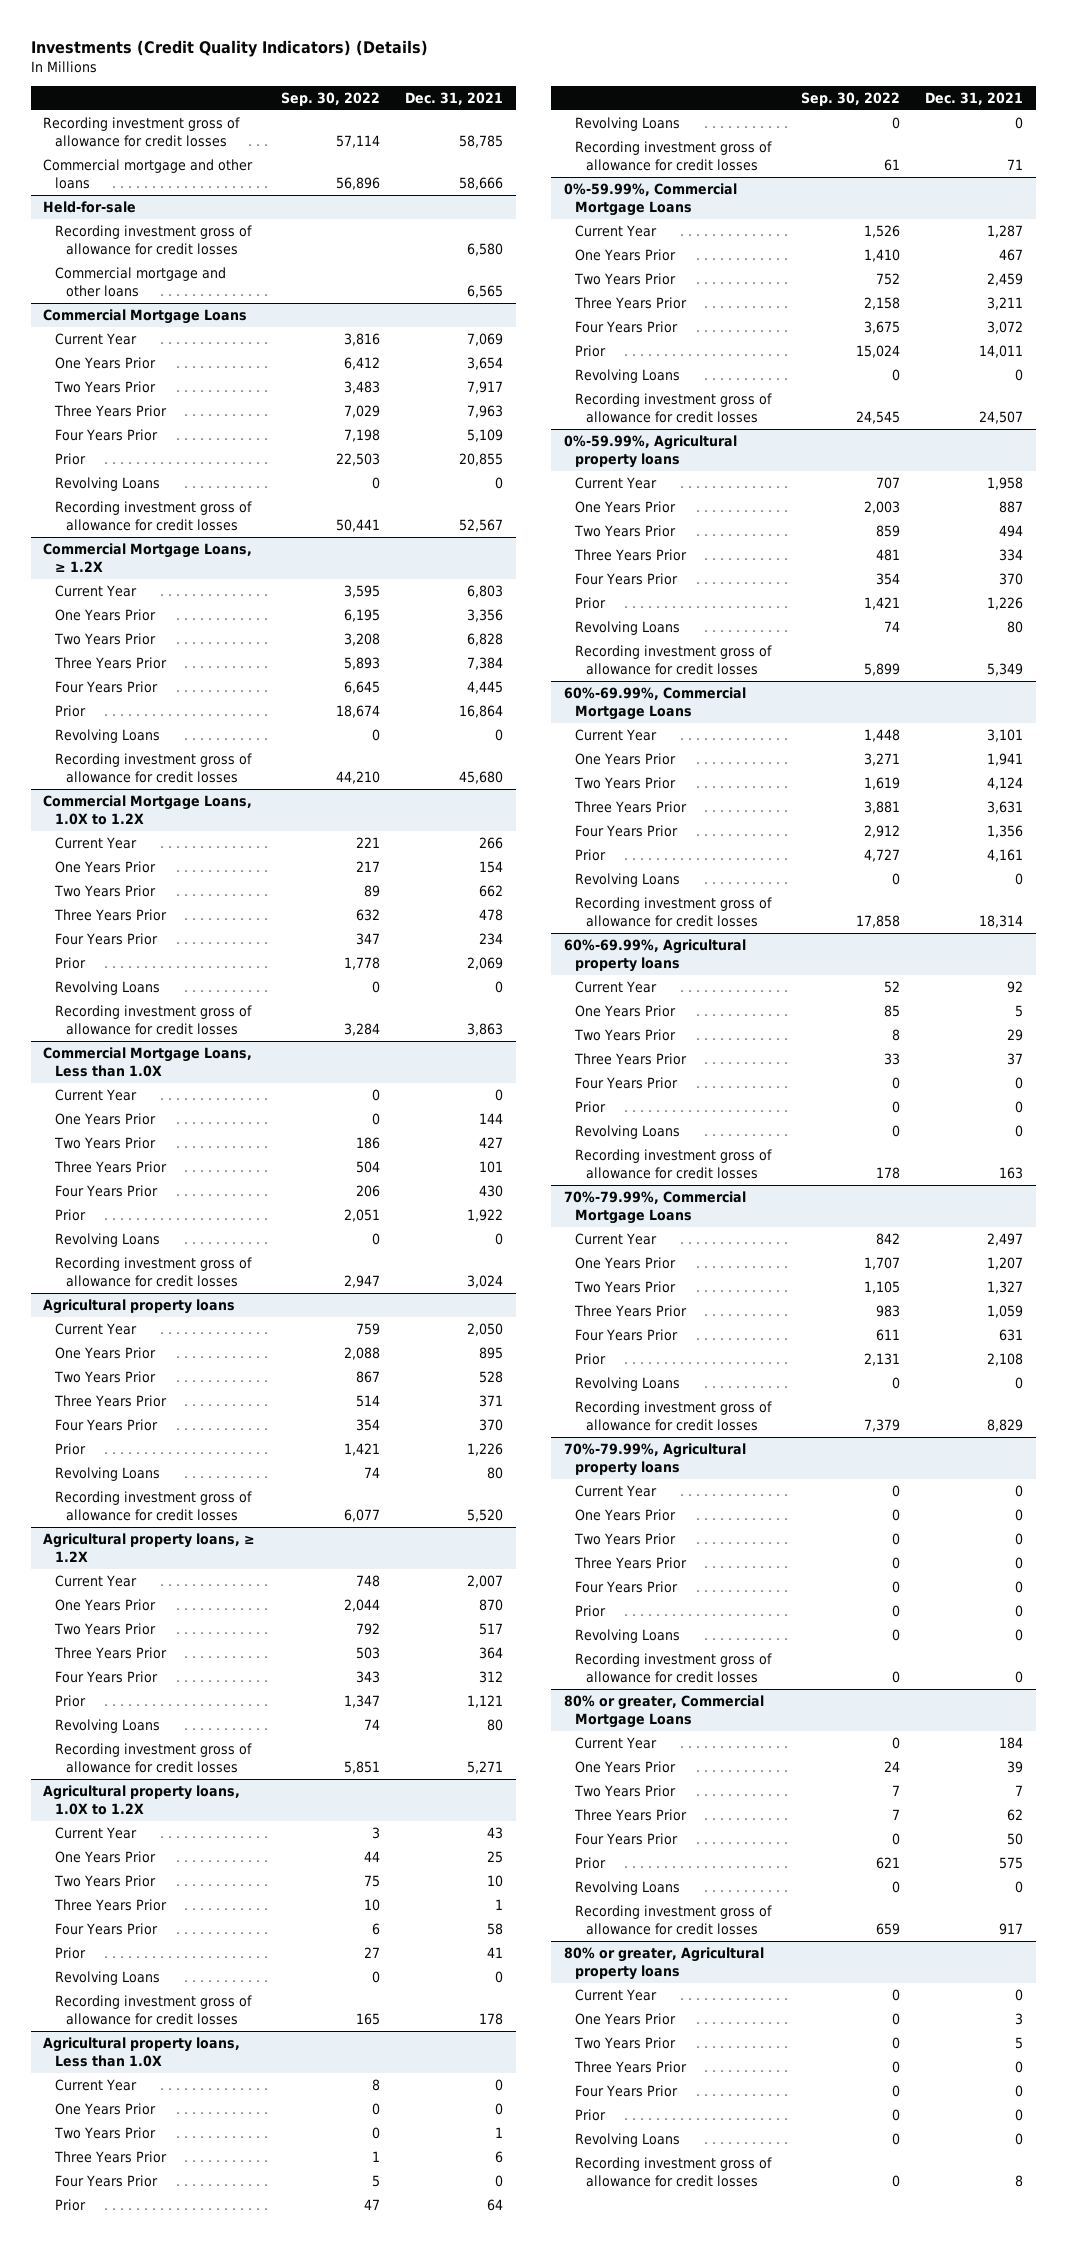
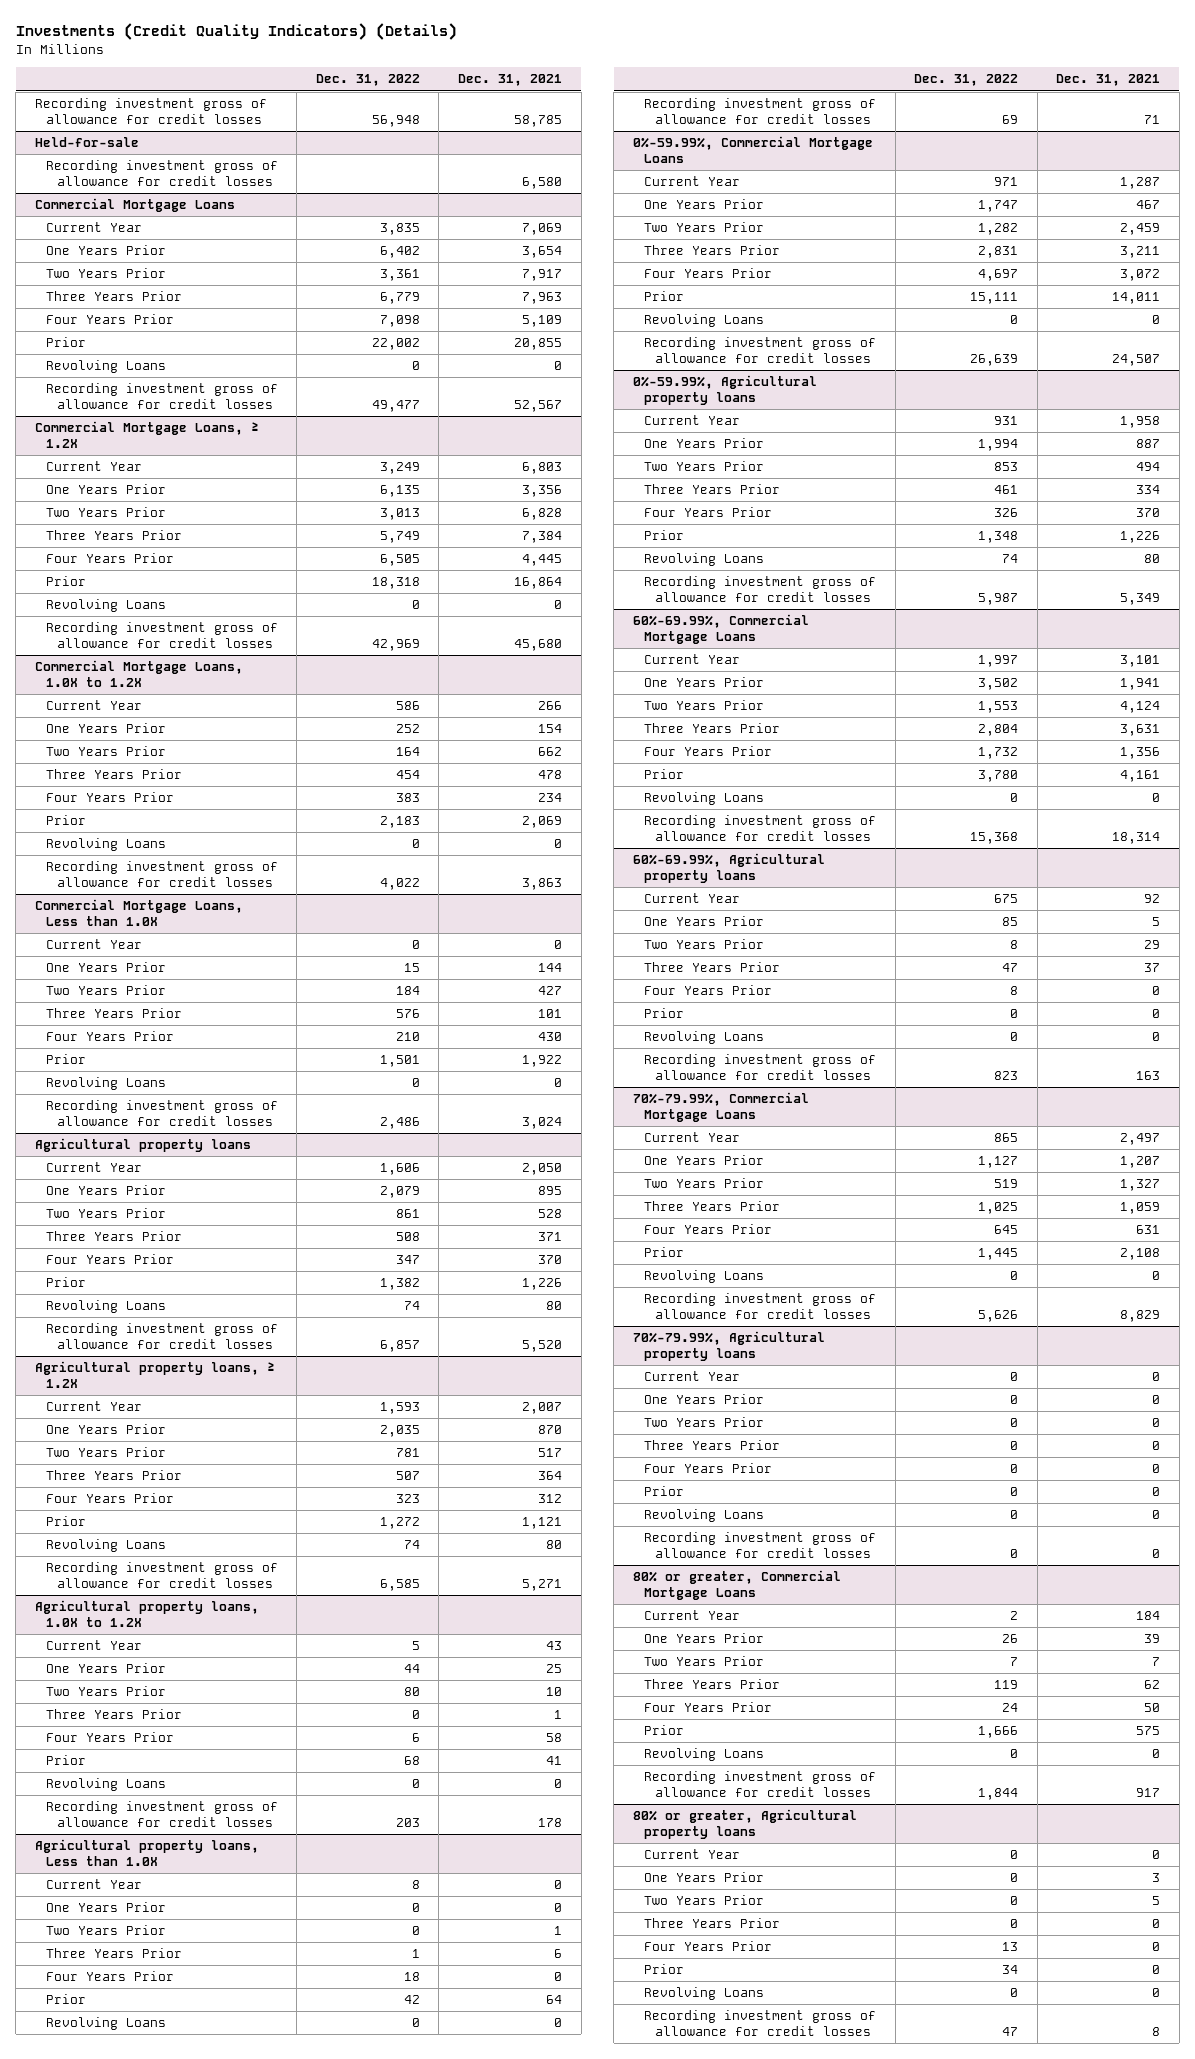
[280,91,380,106] Sep. 30, 2022 -> none
none -> [315,74,420,87] Dec. 31, 2022
[43,159,254,189] Commercial mortgage and other loans -> none
[54,267,226,297] Commercial mortgage and other loans -> none

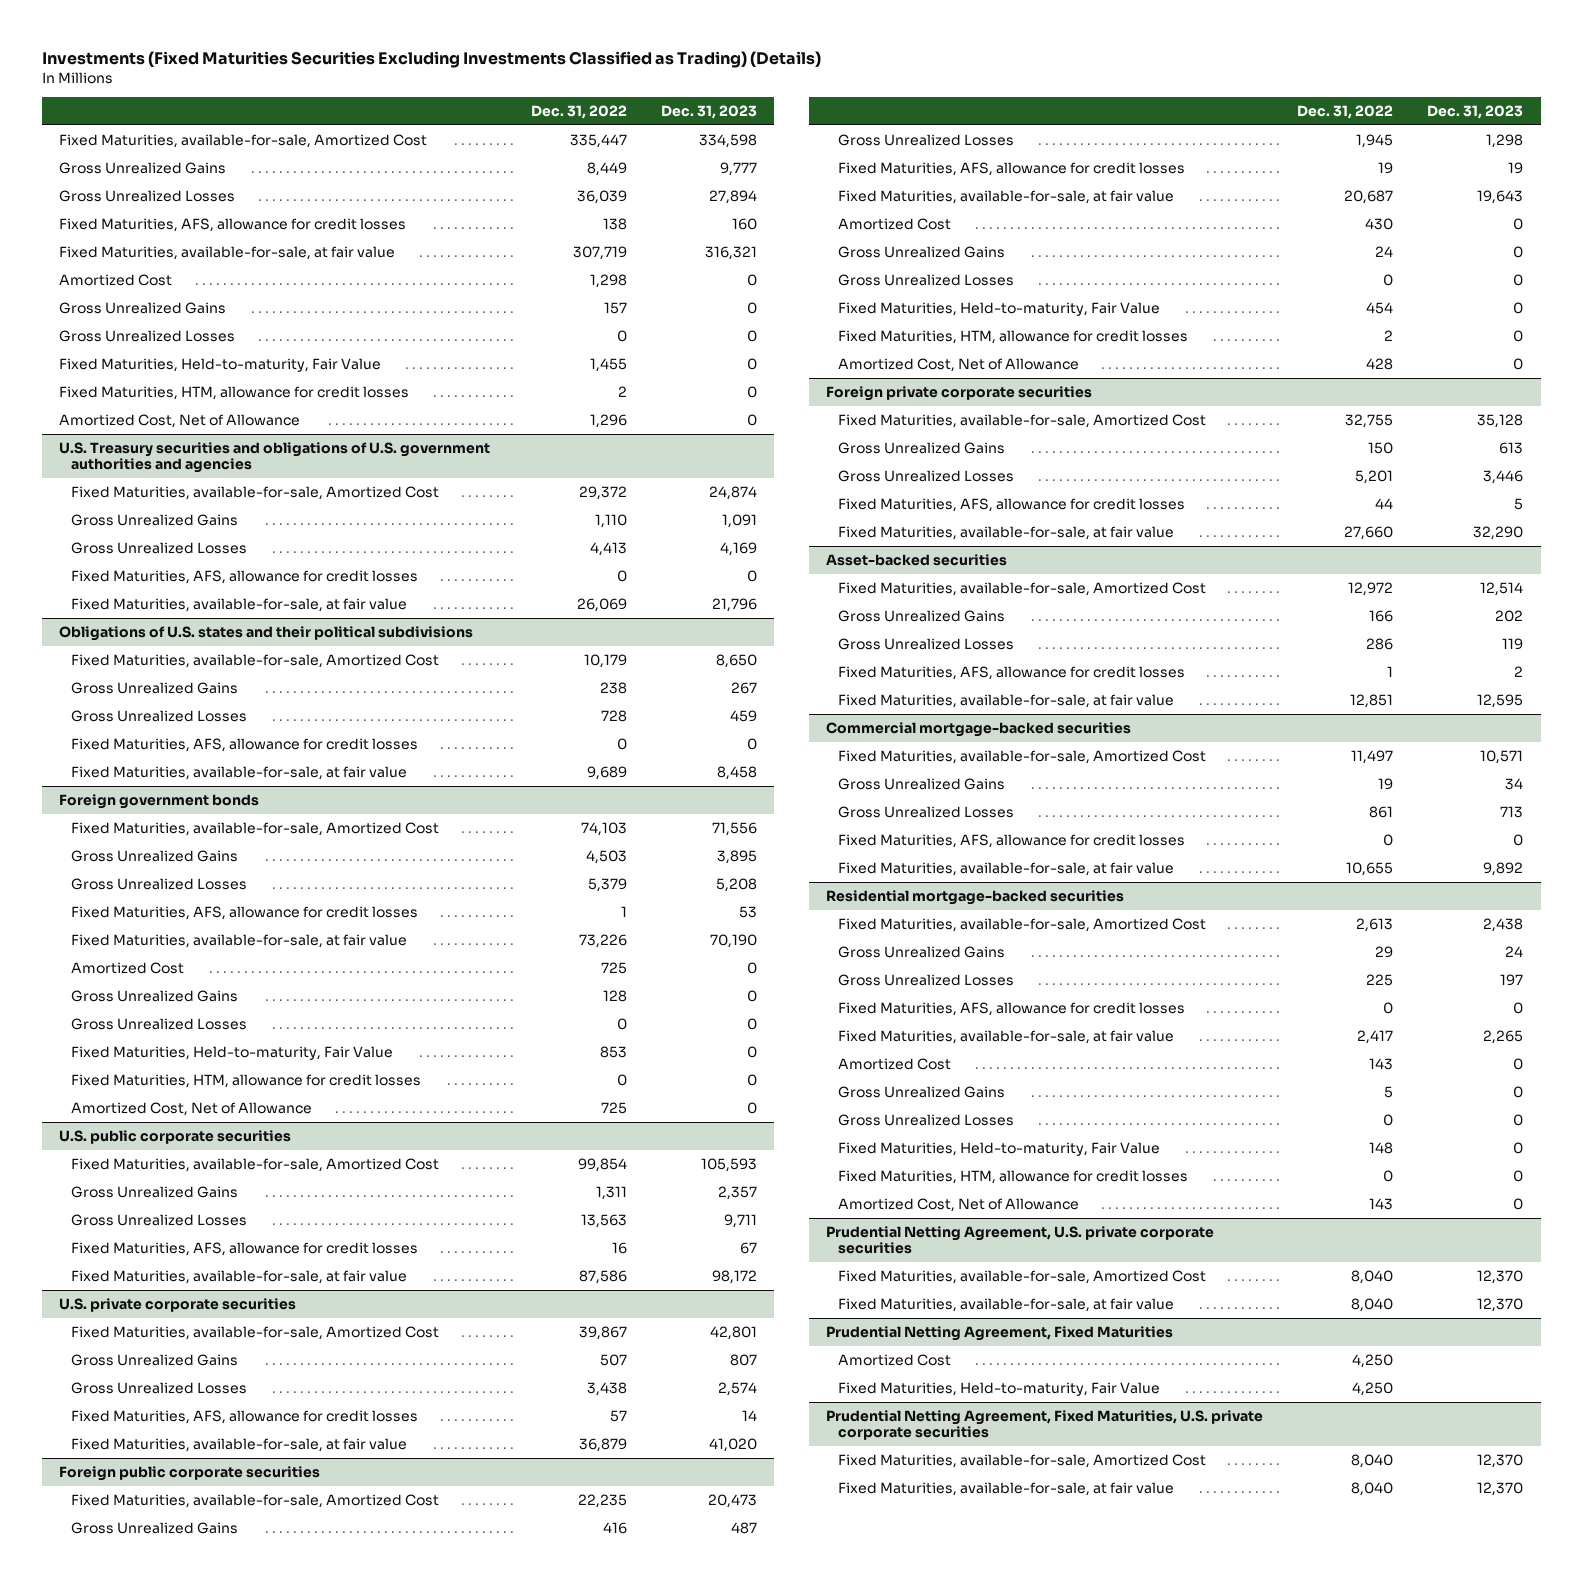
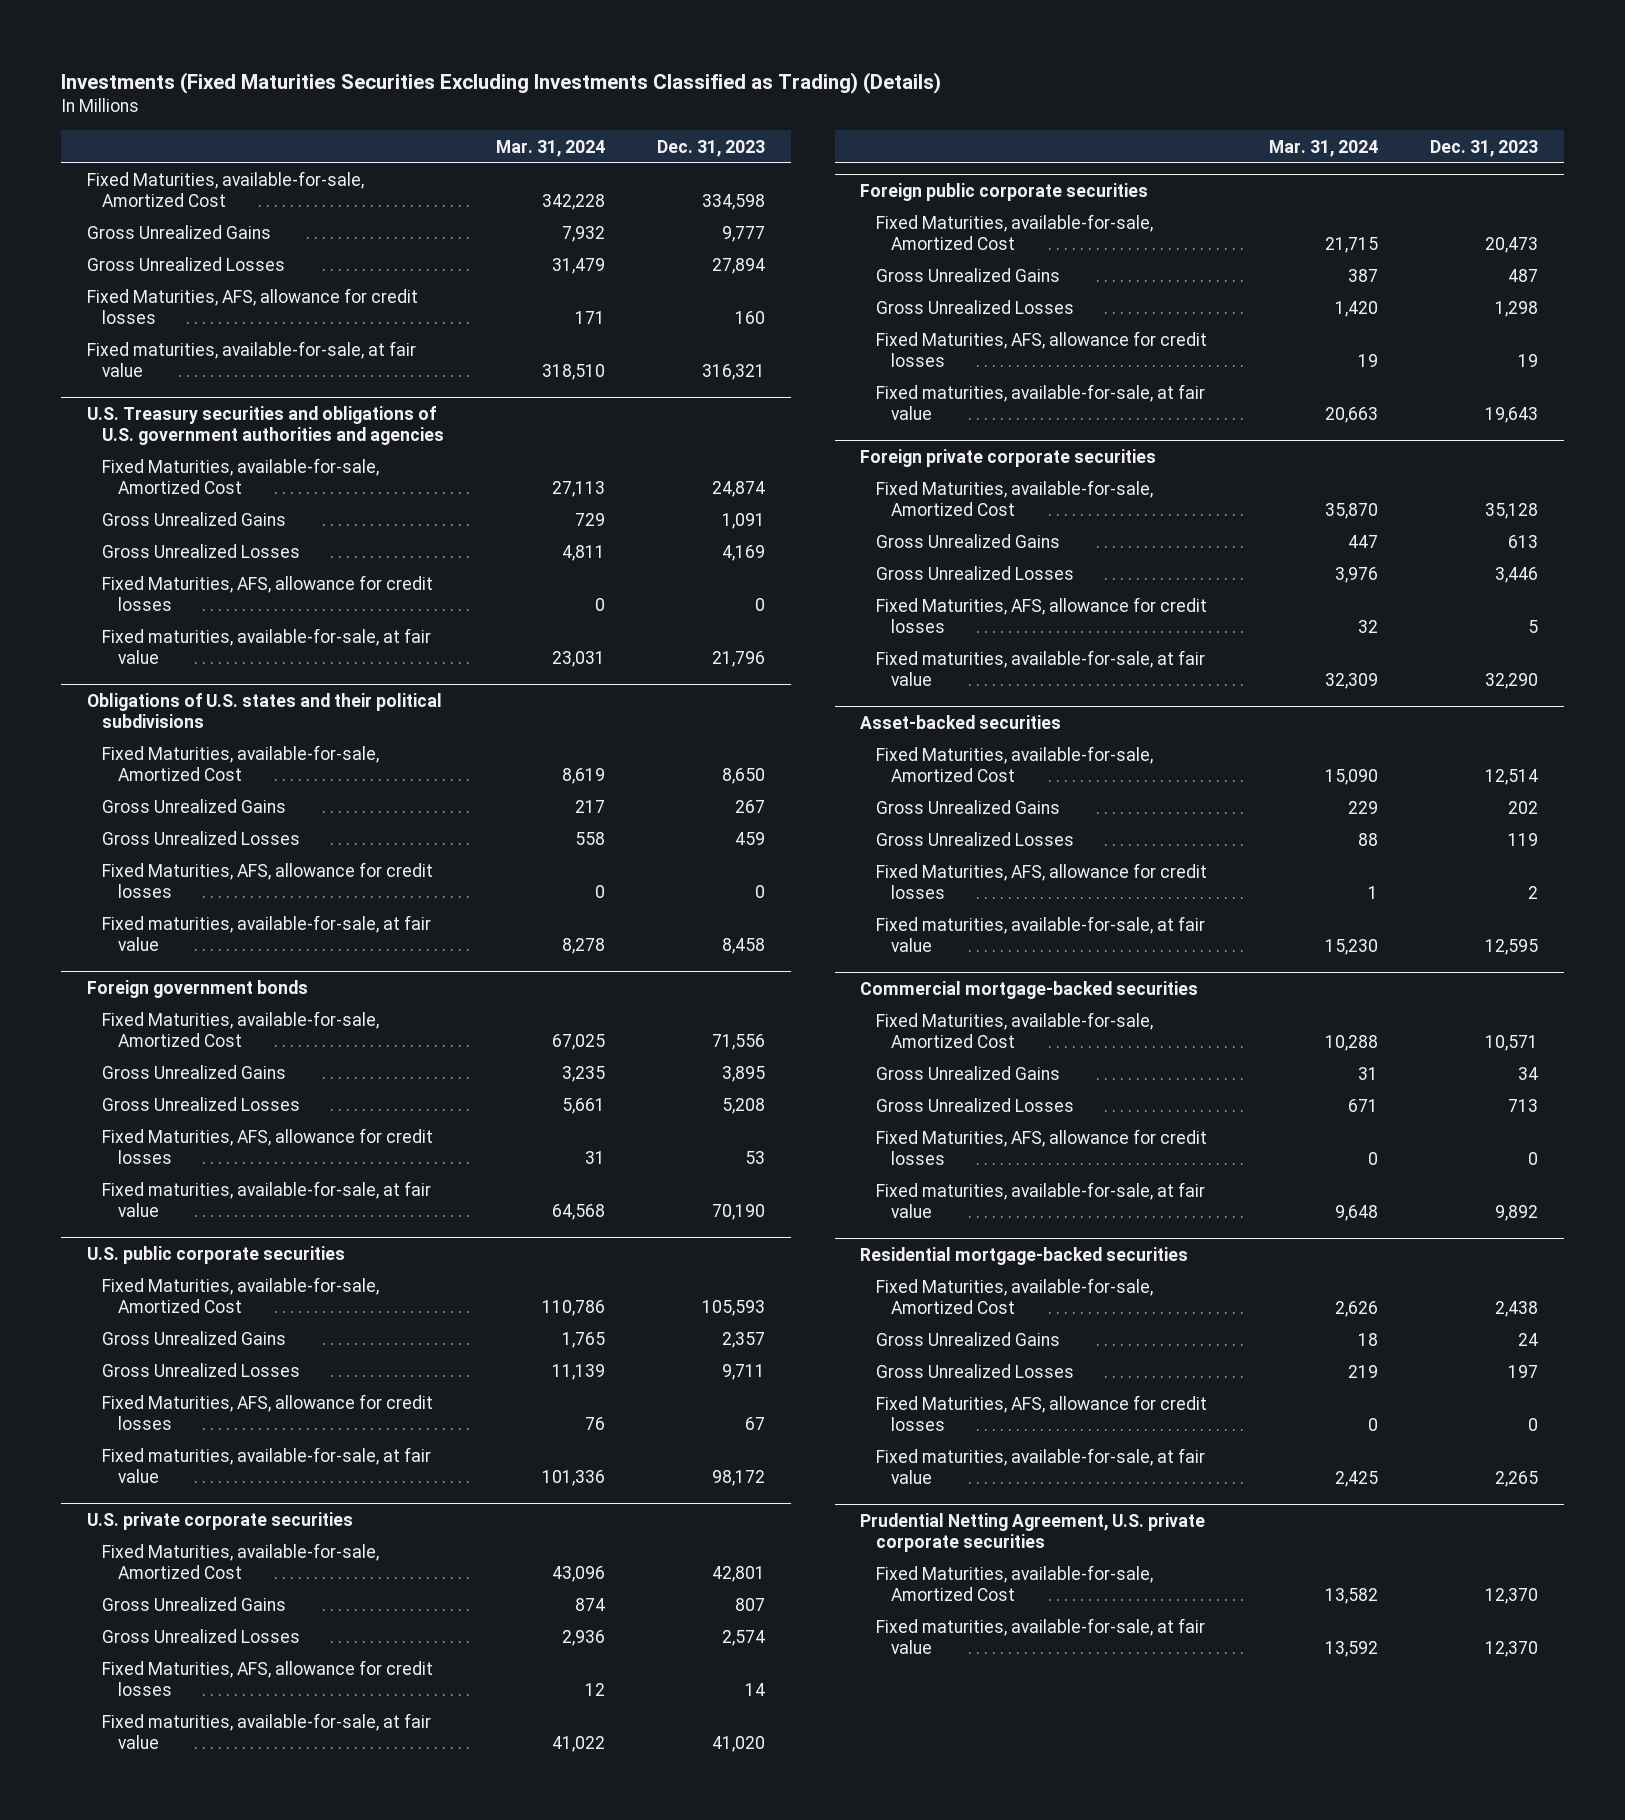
[530,105,627,120] Dec. 31, 2022 -> none
none -> [496,139,606,157] Mar. 31, 2024
[59,273,173,286] Amortized Cost -> none
[59,301,227,314] Gross Unrealized Gains -> none
[59,329,236,342] Gross Unrealized Losses -> none
[59,357,382,372] Fixed Maturities, Held-to-maturity, Fair Value -> none
[59,385,410,400] Fixed Maturities, HTM, allowance for credit losses -> none
[59,413,301,428] Amortized Cost, Net of Allowance -> none
[59,245,396,260] Fixed Maturities, available-for-sale, at fair value -> [87,341,417,378] Fixed maturities, available-for-sale, at fair value
[71,597,408,612] Fixed Maturities, available-for-sale, at fair value -> [102,628,432,665] Fixed maturities, available-for-sale, at fair value
[71,765,408,780] Fixed Maturities, available-for-sale, at fair value -> [102,915,432,952] Fixed maturities, available-for-sale, at fair value
[71,961,185,974] Amortized Cost -> none
[71,989,239,1002] Gross Unrealized Gains -> none
[71,1017,248,1030] Gross Unrealized Losses -> none
[71,1045,394,1060] Fixed Maturities, Held-to-maturity, Fair Value -> none
[71,1073,422,1088] Fixed Maturities, HTM, allowance for credit losses -> none
[71,1101,313,1116] Amortized Cost, Net of Allowance -> none
[71,933,408,948] Fixed Maturities, available-for-sale, at fair value -> [102,1181,432,1218] Fixed maturities, available-for-sale, at fair value
[71,1269,408,1284] Fixed Maturities, available-for-sale, at fair value -> [102,1447,432,1484] Fixed maturities, available-for-sale, at fair value
[71,1437,408,1452] Fixed Maturities, available-for-sale, at fair value -> [102,1713,432,1750] Fixed maturities, available-for-sale, at fair value
[837,217,951,230] Amortized Cost -> none
[837,245,1005,258] Gross Unrealized Gains -> none
[837,273,1014,286] Gross Unrealized Losses -> none
[837,301,1160,316] Fixed Maturities, Held-to-maturity, Fair Value -> none
[837,329,1188,344] Fixed Maturities, HTM, allowance for credit losses -> none
[837,357,1079,372] Amortized Cost, Net of Allowance -> none
[837,189,1174,204] Fixed Maturities, available-for-sale, at fair value -> [875,384,1205,421] Fixed maturities, available-for-sale, at fair value
[837,525,1174,540] Fixed Maturities, available-for-sale, at fair value -> [875,650,1205,687] Fixed maturities, available-for-sale, at fair value
[837,693,1174,708] Fixed Maturities, available-for-sale, at fair value -> [875,916,1205,953] Fixed maturities, available-for-sale, at fair value
[837,861,1174,876] Fixed Maturities, available-for-sale, at fair value -> [875,1182,1205,1219] Fixed maturities, available-for-sale, at fair value
[837,1057,951,1070] Amortized Cost -> none
[837,1085,1005,1098] Gross Unrealized Gains -> none
[837,1113,1014,1126] Gross Unrealized Losses -> none
[837,1141,1160,1156] Fixed Maturities, Held-to-maturity, Fair Value -> none
[837,1169,1188,1184] Fixed Maturities, HTM, allowance for credit losses -> none
[837,1197,1079,1212] Amortized Cost, Net of Allowance -> none
[837,1029,1174,1044] Fixed Maturities, available-for-sale, at fair value -> [875,1448,1205,1485] Fixed maturities, available-for-sale, at fair value
[826,1325,1174,1341] Prudential Netting Agreement, Fixed Maturities -> none
[837,1353,951,1366] Amortized Cost -> none
[837,1381,1160,1396] Fixed Maturities, Held-to-maturity, Fair Value -> none
[826,1409,1264,1441] Prudential Netting Agreement, Fixed Maturities, U.S. private corporate securities -> none
[837,1453,1206,1468] Fixed Maturities, available-for-sale, Amortized Cost -> none
[837,1481,1174,1496] Fixed Maturities, available-for-sale, at fair value -> none
[837,1297,1174,1312] Fixed Maturities, available-for-sale, at fair value -> [875,1618,1205,1655] Fixed maturities, available-for-sale, at fair value

